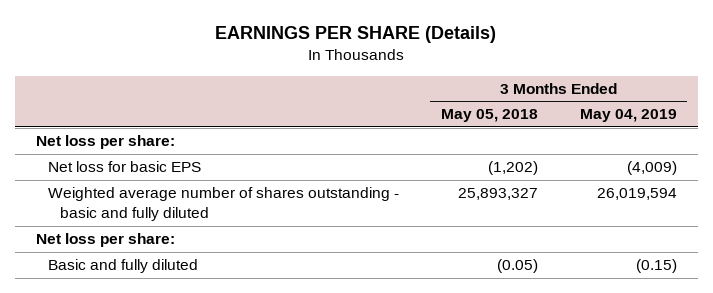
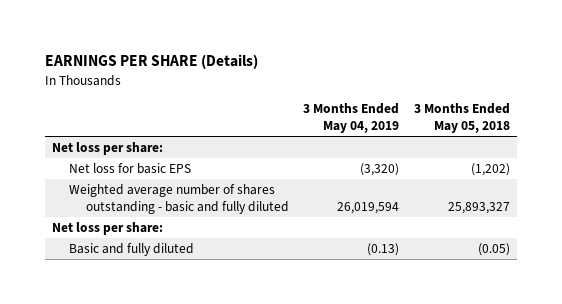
[626,161,677,176] (4,009) -> [360,162,400,176] (3,320)
[635,259,677,274] (0.15) -> [367,242,400,256] (0.13)

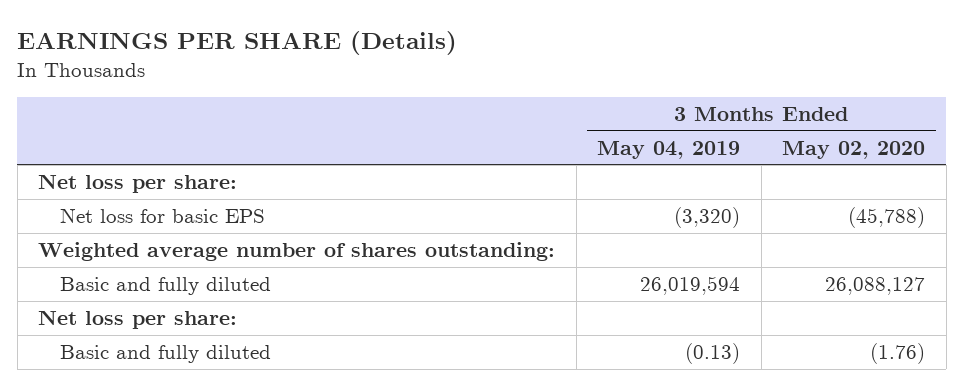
[413,103,510,134] 3 Months Ended May 05, 2018 -> none
none -> [782,140,926,159] May 02, 2020
none -> [38,241,556,261] Weighted average number of shares outstanding:
[69,183,290,215] Weighted average number of shares outstanding - basic and fully diluted -> [59,276,271,295] Basic and fully diluted

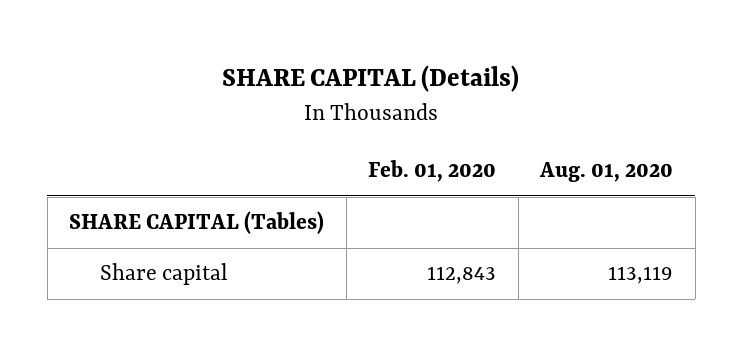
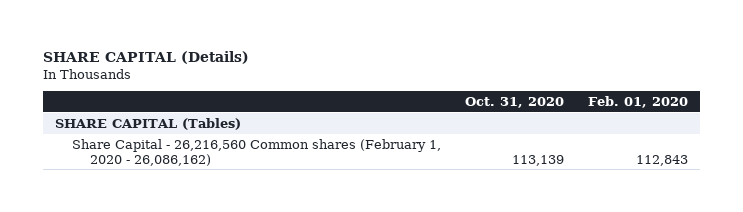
[539,162,674,183] Aug. 01, 2020 -> none
none -> [465,96,565,108] Oct. 31, 2020
[100,263,229,286] Share capital -> [72,138,442,166] Share Capital - 26,216,560 Common shares (February 1, 2020 - 26,086,162)

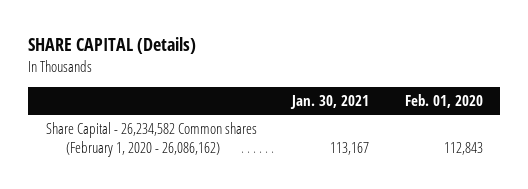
[465,96,565,108] Oct. 31, 2020 -> none
none -> [290,95,370,110] Jan. 30, 2021
[54,117,241,130] SHARE CAPITAL (Tables) -> none
[72,138,442,166] Share Capital - 26,216,560 Common shares (February 1, 2020 - 26,086,162) -> [45,122,257,158] Share Capital - 26,234,582 Common shares (February 1, 2020 - 26,086,162)

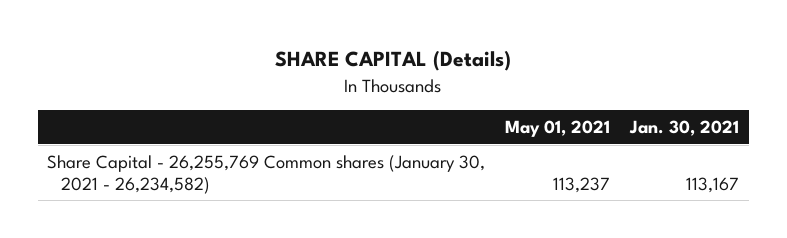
[404,94,483,109] Feb. 01, 2020 -> none
none -> [505,120,611,138] May 01, 2021
[45,122,257,158] Share Capital - 26,234,582 Common shares (February 1, 2020 - 26,086,162) -> [47,154,486,194] Share Capital - 26,255,769 Common shares (January 30, 2021 - 26,234,582)

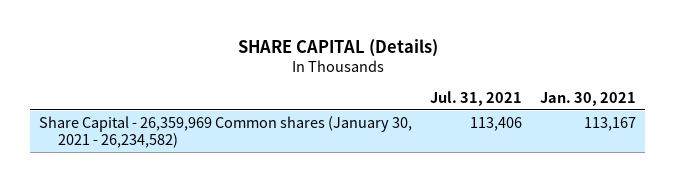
[505,120,611,138] May 01, 2021 -> none
none -> [430,91,523,107] Jul. 31, 2021
[47,154,486,194] Share Capital - 26,255,769 Common shares (January 30, 2021 - 26,234,582) -> [39,115,413,149] Share Capital - 26,359,969 Common shares (January 30, 2021 - 26,234,582)

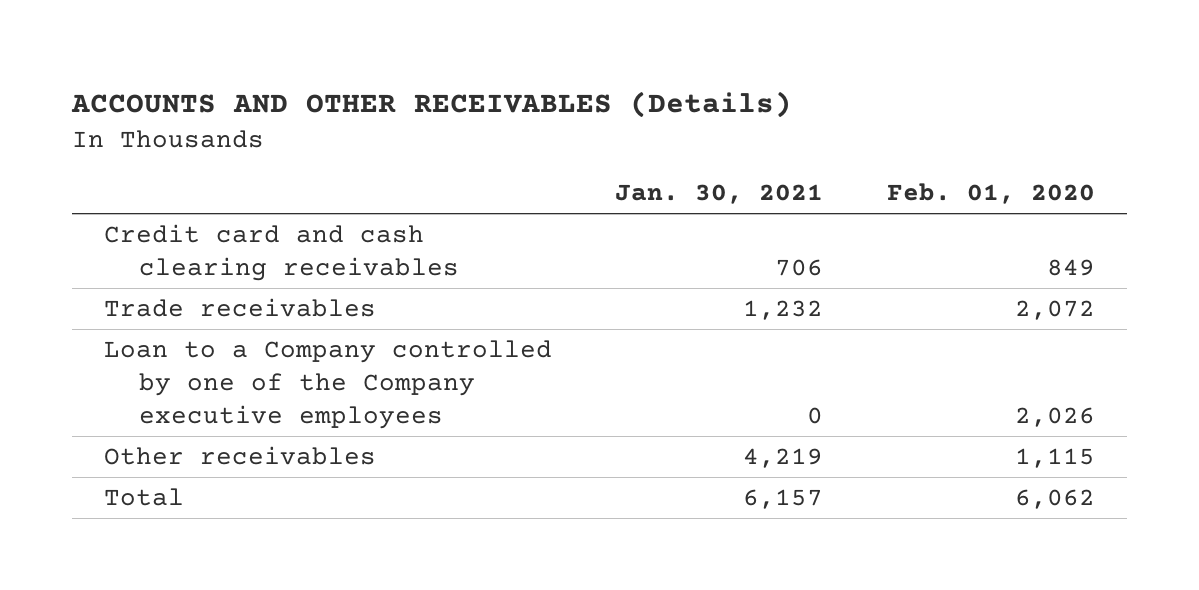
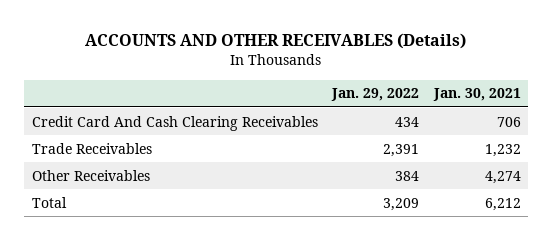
[886,183,1095,205] Feb. 01, 2020 -> none
none -> [331,88,420,102] Jan. 29, 2022
[103,339,552,430] Loan to a Company controlled by one of the Company executive employees -> none
[103,223,460,282] Credit card and cash clearing receivables -> [31,115,318,131] Credit Card And Cash Clearing Receivables
[103,297,376,317] Trade receivables -> [31,142,152,154] Trade Receivables
[103,445,376,465] Other receivables -> [31,169,150,181] Other Receivables
[743,447,824,468] 4,219 -> [484,170,521,184] 4,274
[743,488,824,509] 6,157 -> [484,197,521,211] 6,212

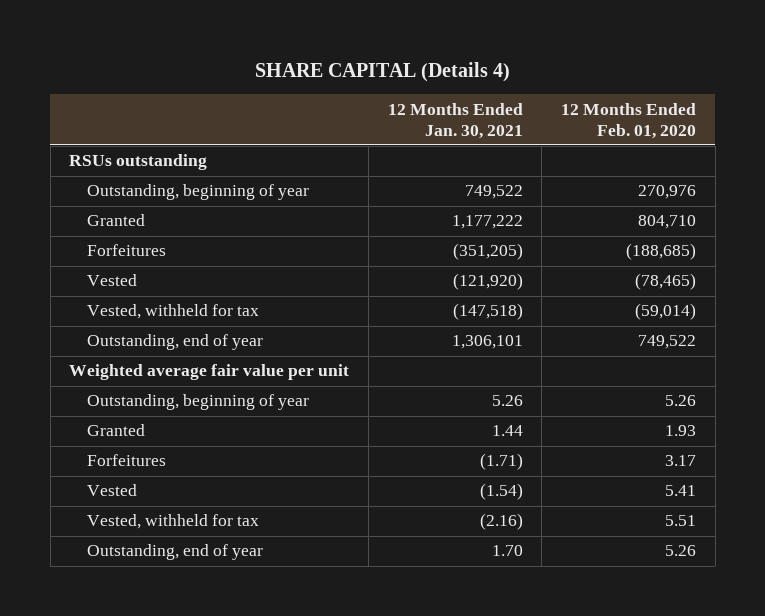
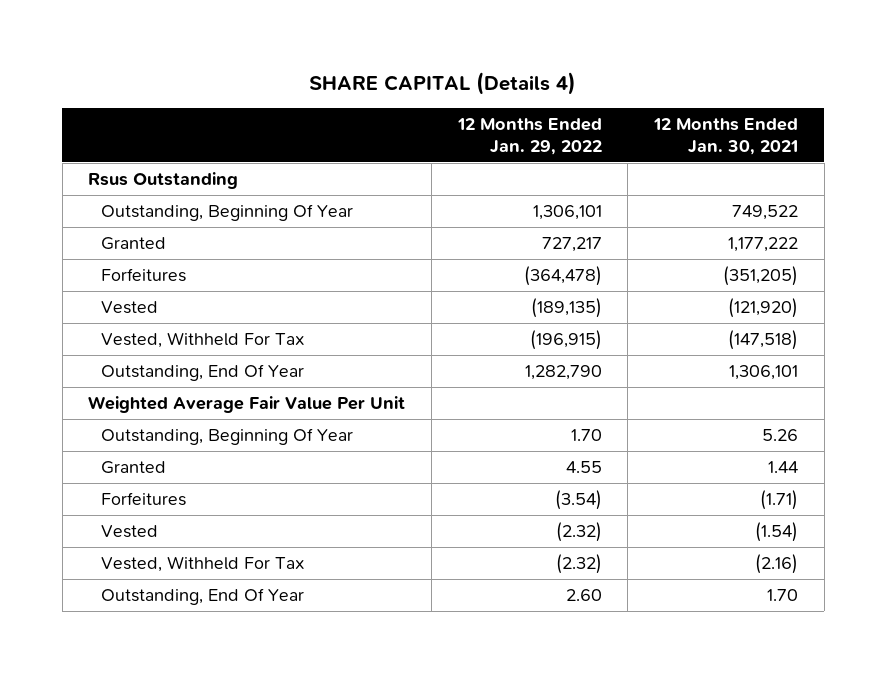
[561,102,697,139] 12 Months Ended Feb. 01, 2020 -> none
none -> [456,118,602,155] 12 Months Ended Jan. 29, 2022
[69,154,208,171] RSUs outstanding -> [88,172,239,190] Rsus Outstanding
[87,184,310,201] Outstanding, beginning of year -> [101,204,354,222] Outstanding, Beginning Of Year
[87,304,260,320] Vested, withheld for tax -> [101,332,305,349] Vested, Withheld For Tax
[87,334,264,351] Outstanding, end of year -> [101,364,305,382] Outstanding, End Of Year
[69,364,350,381] Weighted average fair value per unit -> [88,396,406,414] Weighted Average Fair Value Per Unit
[87,394,310,411] Outstanding, beginning of year -> [101,428,354,446] Outstanding, Beginning Of Year
[87,514,260,530] Vested, withheld for tax -> [101,556,305,573] Vested, Withheld For Tax
[87,544,264,561] Outstanding, end of year -> [101,588,305,606] Outstanding, End Of Year

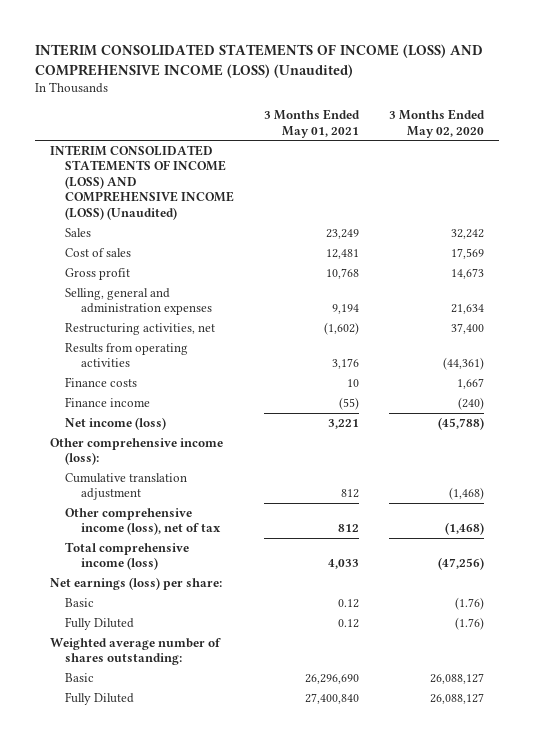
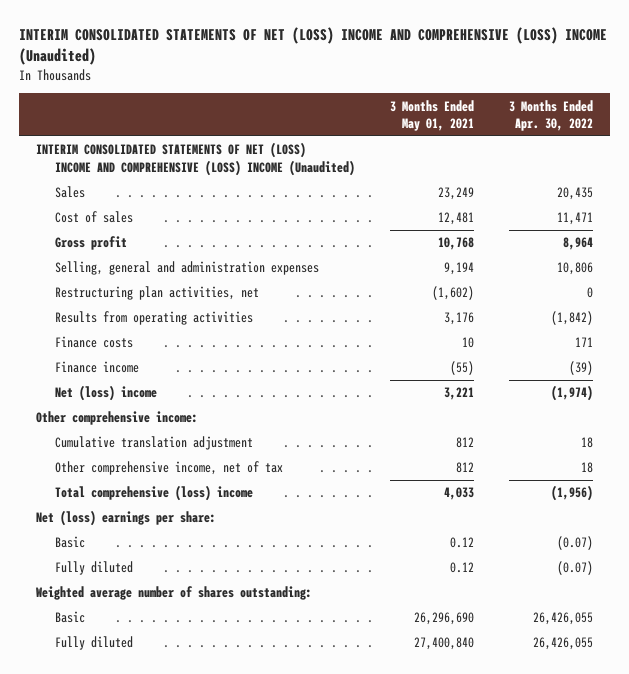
[35,44,484,79] INTERIM CONSOLIDATED STATEMENTS OF INCOME (LOSS) AND COMPREHENSIVE INCOME (LOSS) (Unaudited) -> [19,27,608,66] INTERIM CONSOLIDATED STATEMENTS OF NET (LOSS) INCOME AND COMPREHENSIVE (LOSS) INCOME (Unaudited)
[388,109,485,138] 3 Months Ended May 02, 2020 -> none
none -> [508,99,593,131] 3 Months Ended Apr. 30, 2022
[50,144,235,220] INTERIM CONSOLIDATED STATEMENTS OF INCOME (LOSS) AND COMPREHENSIVE INCOME (LOSS) (Unaudited) -> [36,142,356,176] INTERIM CONSOLIDATED STATEMENTS OF NET (LOSS) INCOME AND COMPREHENSIVE (LOSS) INCOME (Unaudited)
[65,322,216,335] Restructuring activities, net -> [55,286,260,301] Restructuring plan activities, net
[65,416,167,430] Net income (loss) -> [55,385,158,402] Net (loss) income
[50,437,224,466] Other comprehensive income (loss): -> [36,411,199,426] Other comprehensive income:
[65,507,221,536] Other comprehensive income (loss), net of tax -> [55,461,284,476] Other comprehensive income, net of tax
[65,541,190,571] Total comprehensive income (loss) -> [55,485,254,502] Total comprehensive (loss) income
[50,576,223,590] Net earnings (loss) per share: -> [36,510,217,527] Net (loss) earnings per share:
[65,616,135,630] Fully Diluted -> [55,561,134,576] Fully diluted
[65,691,135,705] Fully Diluted -> [55,636,134,651] Fully diluted

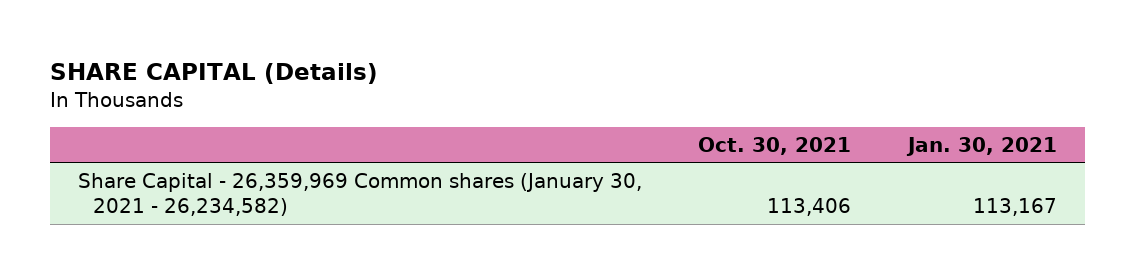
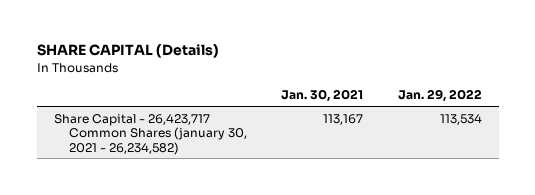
[698,136,852,155] Oct. 30, 2021 -> none
none -> [397,89,482,103] Jan. 29, 2022
[77,172,642,217] Share Capital - 26,359,969 Common shares (January 30, 2021 - 26,234,582) -> [53,113,248,155] Share Capital - 26,423,717 Common Shares (january 30, 2021 - 26,234,582)

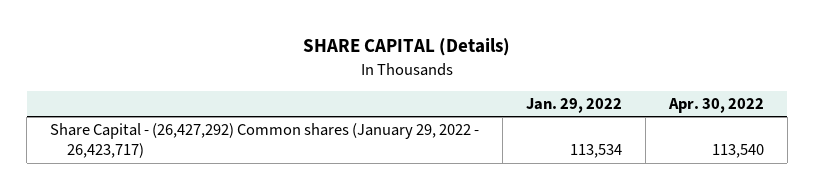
[281,89,364,103] Jan. 30, 2021 -> none
none -> [667,98,764,114] Apr. 30, 2022
[53,113,248,155] Share Capital - 26,423,717 Common Shares (january 30, 2021 - 26,234,582) -> [50,123,480,159] Share Capital - (26,427,292) Common shares (January 29, 2022 - 26,423,717)

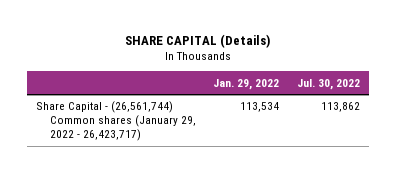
[667,98,764,114] Apr. 30, 2022 -> none
none -> [296,78,360,90] Jul. 30, 2022
[50,123,480,159] Share Capital - (26,427,292) Common shares (January 29, 2022 - 26,423,717) -> [35,101,197,142] Share Capital - (26,561,744) Common shares (January 29, 2022 - 26,423,717)

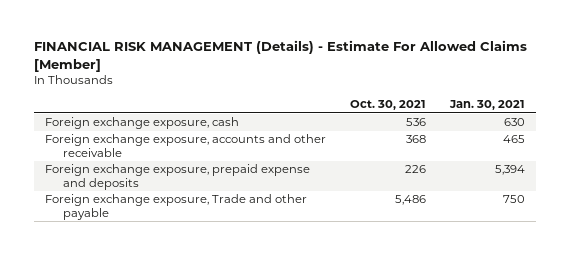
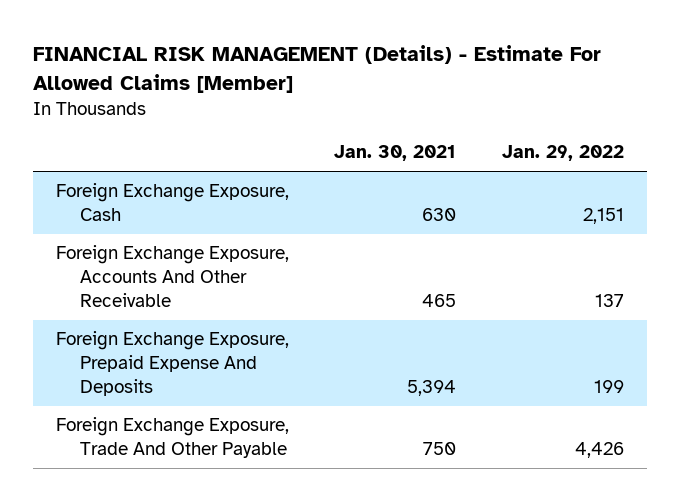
[350,100,427,111] Oct. 30, 2021 -> none
none -> [501,145,624,162] Jan. 29, 2022
[45,117,240,130] Foreign exchange exposure, cash -> [55,183,289,222] Foreign Exchange Exposure, Cash
[45,134,327,158] Foreign exchange exposure, accounts and other receivable -> [55,245,289,307] Foreign Exchange Exposure, Accounts And Other Receivable
[45,164,311,191] Foreign exchange exposure, prepaid expense and deposits -> [55,331,289,396] Foreign Exchange Exposure, Prepaid Expense And Deposits
[45,194,308,221] Foreign exchange exposure, Trade and other payable -> [55,417,289,459] Foreign Exchange Exposure, Trade And Other Payable

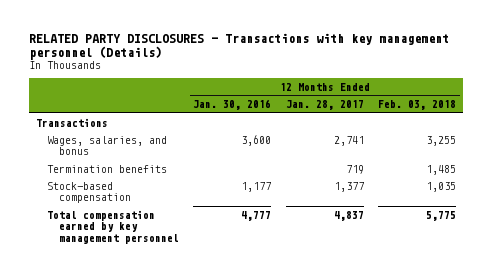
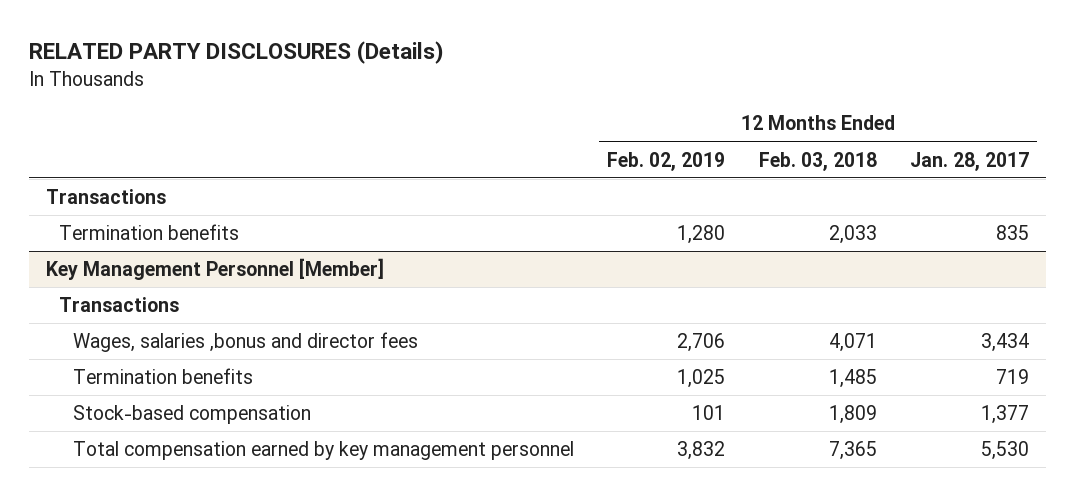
[28,32,449,60] RELATED PARTY DISCLOSURES - Transactions with key management personnel (Details) -> [28,41,444,65] RELATED PARTY DISCLOSURES (Details)
[193,99,272,111] Jan. 30, 2016 -> none
none -> [607,151,726,171] Feb. 02, 2019
none -> [59,224,240,241] Termination benefits
none -> [45,258,384,281] Key Management Personnel [Member]
none -> [59,297,180,313] Transactions
[47,135,168,156] Wages, salaries, and bonus -> [72,332,418,353] Wages, salaries ,bonus and director fees
[333,135,364,146] 2,741 -> [981,333,1030,353] 3,434
[426,135,457,146] 3,255 -> [828,333,877,353] 4,071
[426,181,457,192] 1,035 -> [828,405,877,425] 1,809
[333,210,364,221] 4,837 -> [981,441,1030,461] 5,530
[426,210,457,221] 5,775 -> [828,441,877,461] 7,365

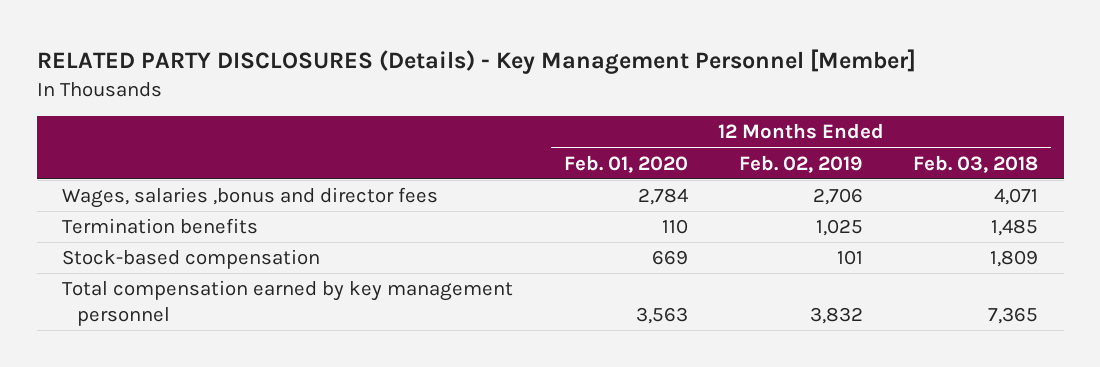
[28,41,444,65] RELATED PARTY DISCLOSURES (Details) -> [36,49,916,75] RELATED PARTY DISCLOSURES (Details) - Key Management Personnel [Member]
[910,151,1030,171] Jan. 28, 2017 -> none
none -> [563,154,688,173] Feb. 01, 2020
[45,189,166,205] Transactions -> none
[59,224,240,241] Termination benefits -> none
[45,258,384,281] Key Management Personnel [Member] -> none
[59,297,180,313] Transactions -> none

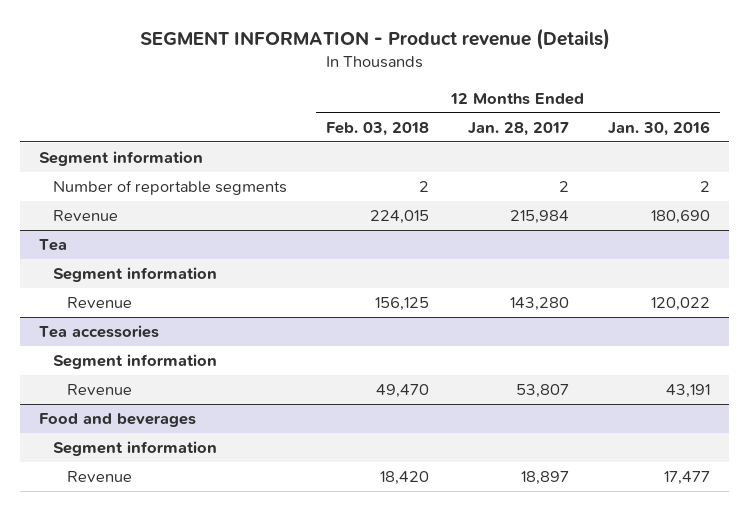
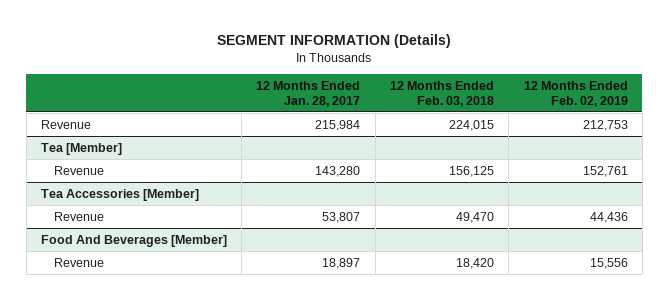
[139,28,610,51] SEGMENT INFORMATION - Product revenue (Details) -> [217,34,452,49] SEGMENT INFORMATION (Details)
[607,120,710,136] Jan. 30, 2016 -> none
none -> [523,80,628,107] 12 Months Ended Feb. 02, 2019
[39,151,204,167] Segment information -> none
[53,180,288,196] Number of reportable segments -> none
[53,267,218,283] Segment information -> none
[39,239,68,252] Tea -> [40,142,122,155] Tea [Member]
[53,354,218,370] Segment information -> none
[39,325,160,339] Tea accessories -> [40,188,199,201] Tea Accessories [Member]
[53,441,218,457] Segment information -> none
[39,413,197,428] Food and beverages -> [40,234,227,247] Food And Beverages [Member]

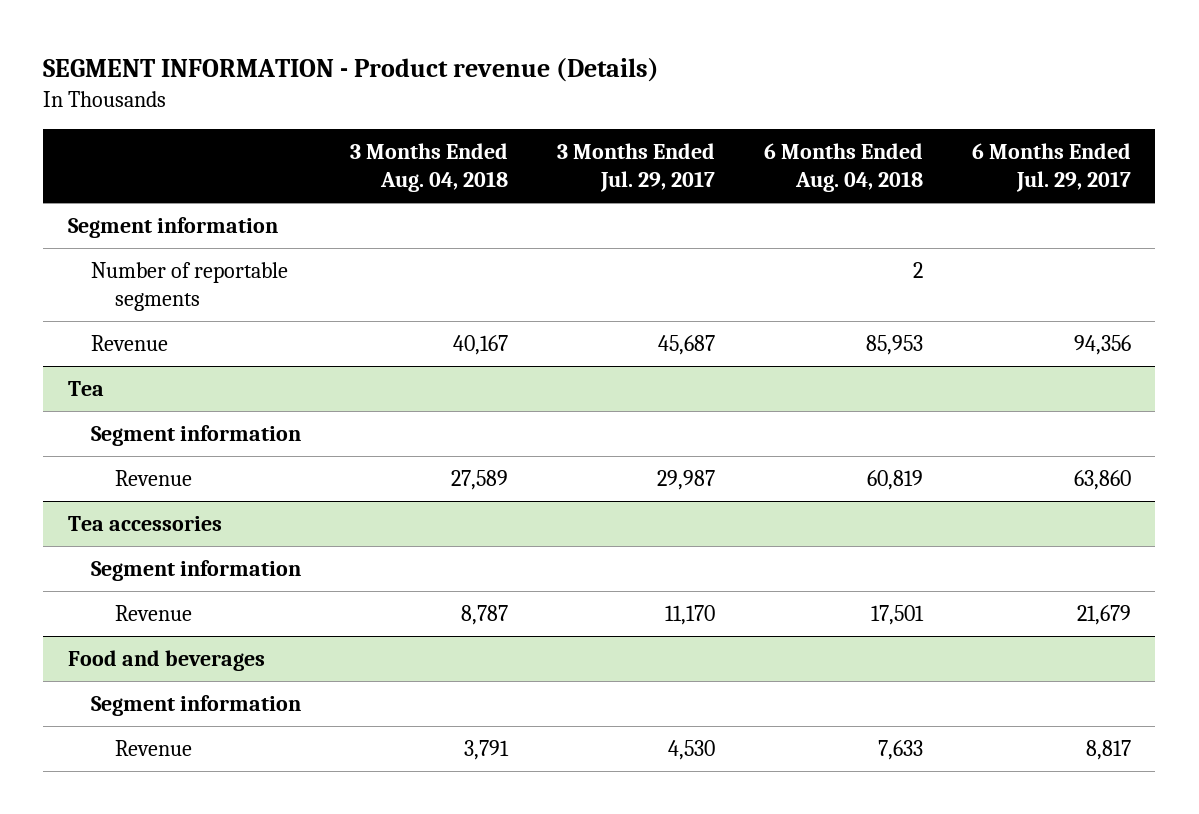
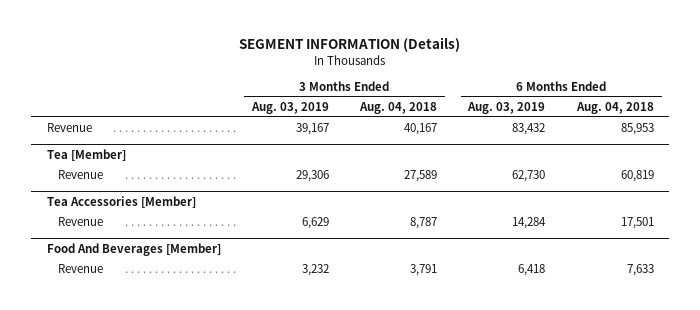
[43,58,660,83] SEGMENT INFORMATION - Product revenue (Details) -> [239,37,461,53] SEGMENT INFORMATION (Details)
[557,143,716,193] 3 Months Ended Jul. 29, 2017 -> none
[971,143,1131,193] 6 Months Ended Jul. 29, 2017 -> none
none -> [250,101,329,114] Aug. 03, 2019
none -> [467,101,546,114] Aug. 03, 2019
[67,216,278,238] Segment information -> none
[91,261,289,311] Number of reportable segments -> none
[91,424,302,446] Segment information -> none
[67,380,104,396] Tea -> [46,149,126,162] Tea [Member]
[91,559,302,581] Segment information -> none
[67,515,222,531] Tea accessories -> [46,196,196,209] Tea Accessories [Member]
[91,694,302,716] Segment information -> none
[67,649,265,671] Food and beverages -> [46,243,221,257] Food And Beverages [Member]

